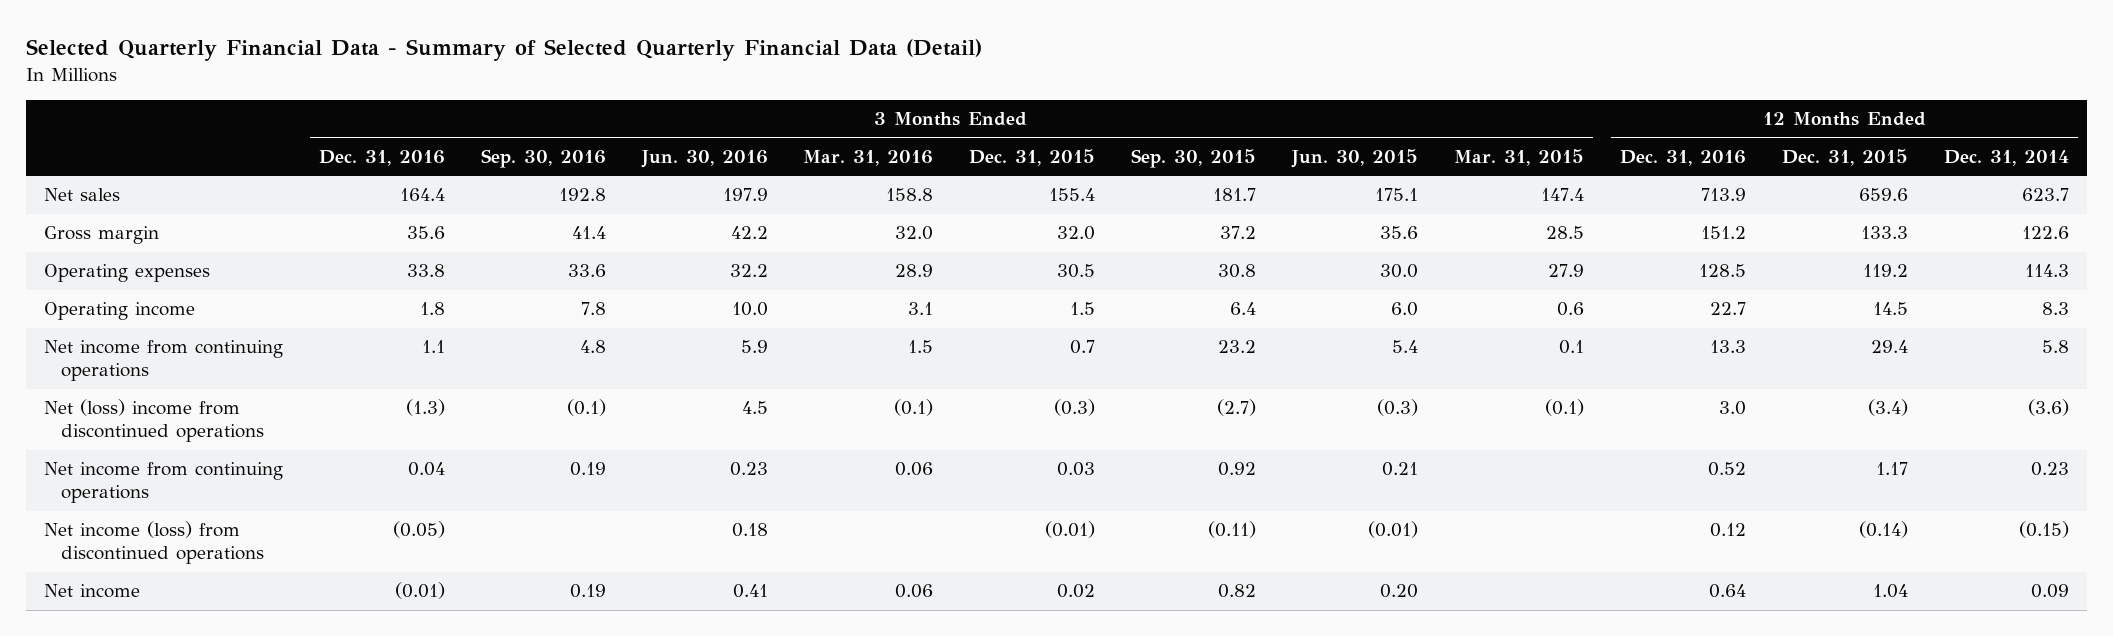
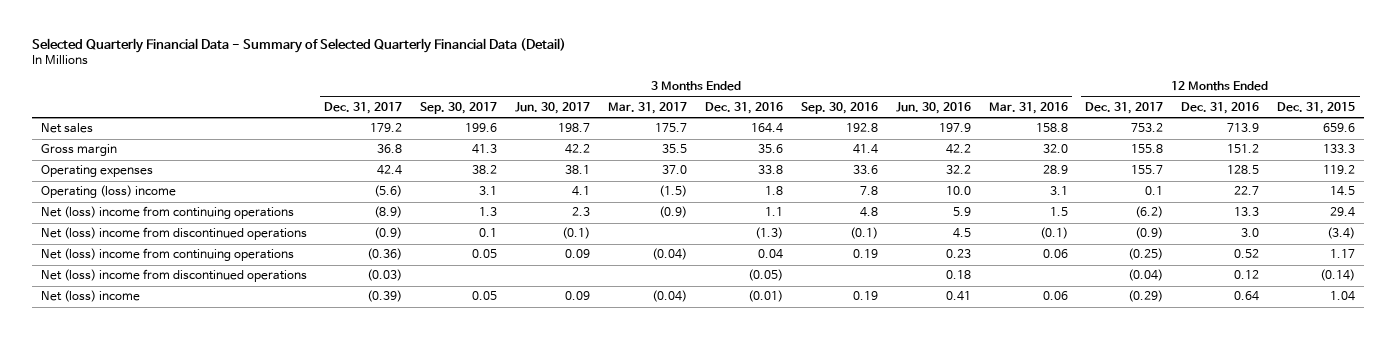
[969,149,1096,167] Dec. 31, 2015 -> none
[1131,149,1257,169] Sep. 30, 2015 -> none
[1291,149,1419,169] Jun. 30, 2015 -> none
[1454,149,1585,167] Mar. 31, 2015 -> none
[1944,150,2070,167] Dec. 31, 2014 -> none
none -> [324,101,403,114] Dec. 31, 2017
none -> [420,101,498,114] Sep. 30, 2017
none -> [515,101,591,114] Jun. 30, 2017
none -> [608,101,688,114] Mar. 31, 2017
none -> [1085,101,1164,114] Dec. 31, 2017
[43,302,195,321] Operating income -> [40,185,176,199] Operating (loss) income
[43,340,283,382] Net income from continuing operations -> [40,206,294,220] Net (loss) income from continuing operations
[43,462,283,504] Net income from continuing operations -> [40,248,294,262] Net (loss) income from continuing operations
[43,521,265,565] Net income (loss) from discontinued operations -> [40,269,307,283] Net (loss) income from discontinued operations
[43,584,140,599] Net income -> [40,290,140,303] Net (loss) income

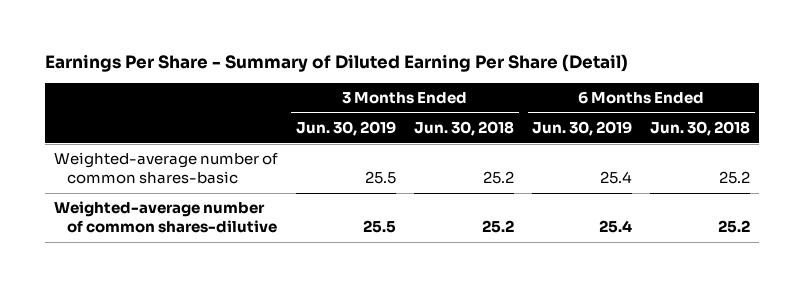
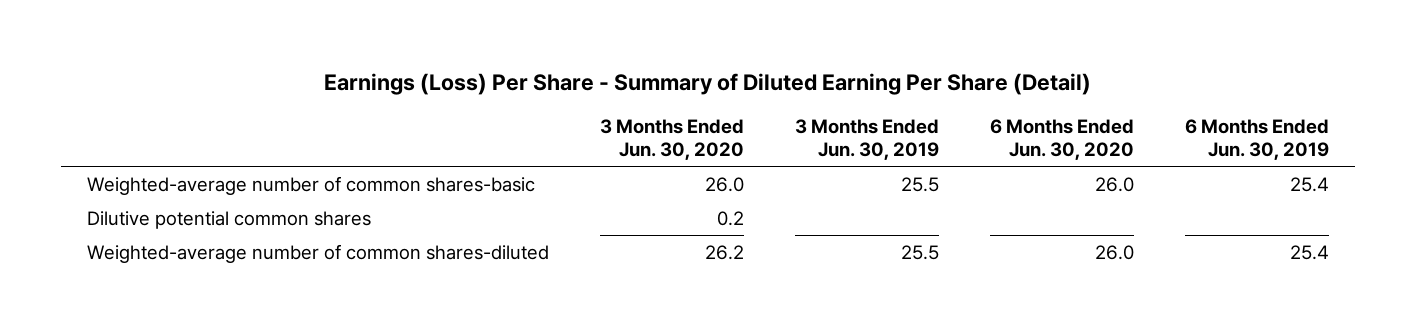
[44,53,628,72] Earnings Per Share - Summary of Diluted Earning Per Share (Detail) -> [324,73,1092,96] Earnings (Loss) Per Share - Summary of Diluted Earning Per Share (Detail)
[414,121,515,137] Jun. 30, 2018 -> none
[650,121,751,137] Jun. 30, 2018 -> none
none -> [599,119,744,160] 3 Months Ended Jun. 30, 2020
none -> [990,119,1135,160] 6 Months Ended Jun. 30, 2020
none -> [86,210,371,229] Dilutive potential common shares
[53,201,277,234] Weighted-average number of common shares-dilutive -> [86,243,549,263] Weighted-average number of common shares-diluted

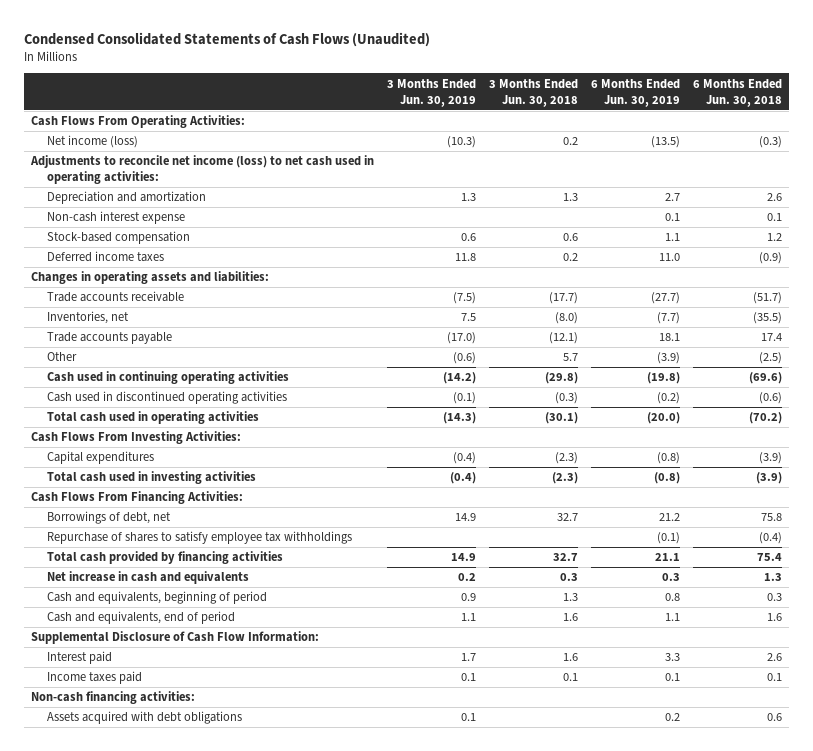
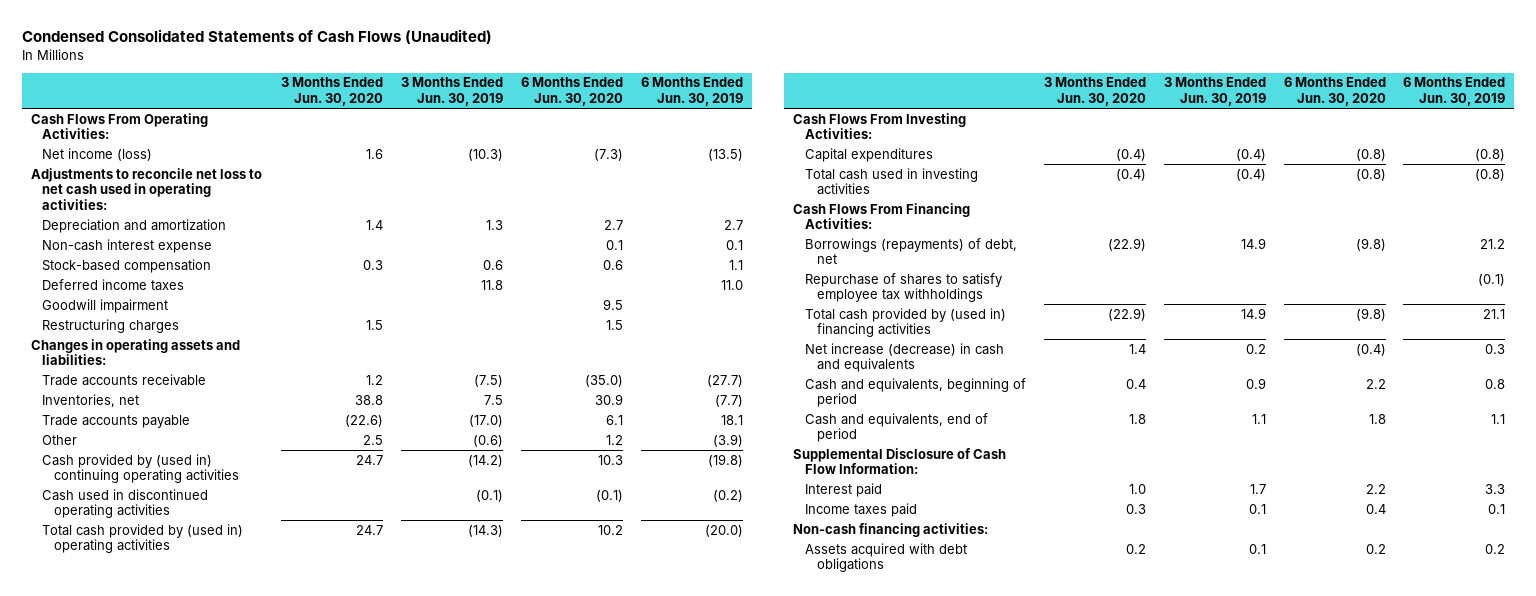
[489,78,579,107] 3 Months Ended Jun. 30, 2018 -> none
[693,78,783,107] 6 Months Ended Jun. 30, 2018 -> none
none -> [281,77,384,107] 3 Months Ended Jun. 30, 2020
none -> [520,77,623,107] 6 Months Ended Jun. 30, 2020
[29,155,374,185] Adjustments to reconcile net income (loss) to net cash used in operating activities: -> [30,167,262,210] Adjustments to reconcile net loss to net cash used in operating activities:
none -> [42,298,169,313] Goodwill impairment
none -> [42,318,180,333] Restructuring charges
[47,371,290,385] Cash used in continuing operating activities -> [42,453,239,484] Cash provided by (used in) continuing operating activities
[47,411,260,425] Total cash used in operating activities -> [42,523,244,554] Total cash provided by (used in) operating activities
[47,511,172,525] Borrowings of debt, net -> [804,237,1017,265] Borrowings (repayments) of debt, net
[47,551,284,565] Total cash provided by financing activities -> [804,307,1006,338] Total cash provided by (used in) financing activities
[47,571,250,585] Net increase in cash and equivalents -> [804,342,1004,373] Net increase (decrease) in cash and equivalents

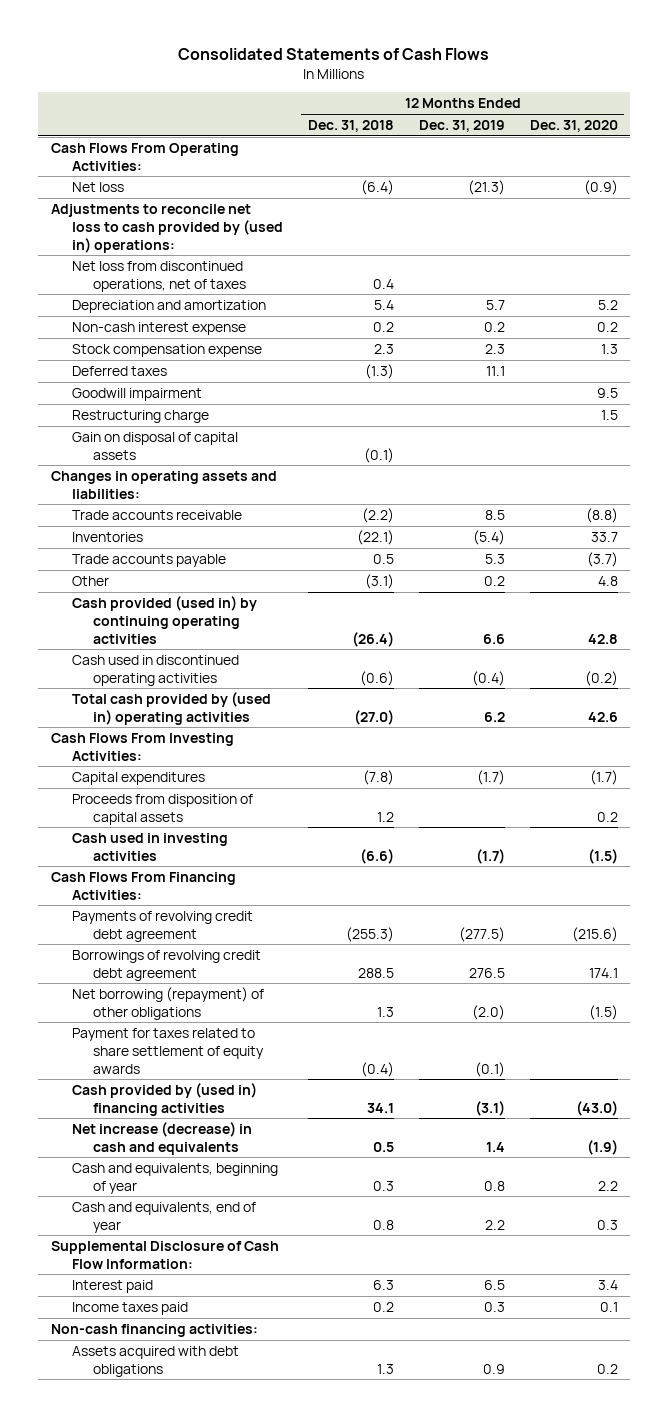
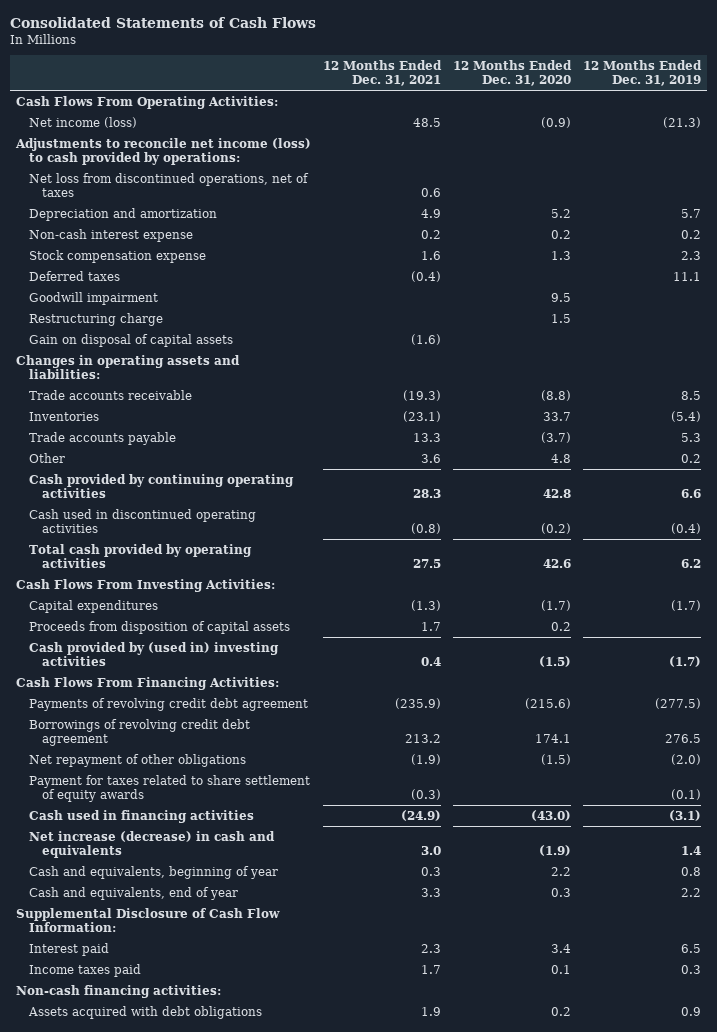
[307,119,394,132] Dec. 31, 2018 -> none
none -> [322,60,442,87] 12 Months Ended Dec. 31, 2021
[71,181,124,192] Net loss -> [28,116,137,128] Net income (loss)
[50,203,283,253] Adjustments to reconcile net loss to cash provided by (used in) operations: -> [14,137,311,165] Adjustments to reconcile net income (loss) to cash provided by operations:
[71,595,257,644] Cash provided (used in) by continuing operating activities -> [28,473,294,498] Cash provided by continuing operating activities
[71,691,271,725] Total cash provided by (used in) operating activities -> [28,543,252,568] Total cash provided by operating activities
[71,832,228,861] Cash used in investing activities -> [28,641,279,666] Cash provided by (used in) investing activities
[71,986,264,1020] Net borrowing (repayment) of other obligations -> [28,753,246,767] Net repayment of other obligations
[71,1082,257,1116] Cash provided by (used in) financing activities -> [28,809,254,823] Cash used in financing activities

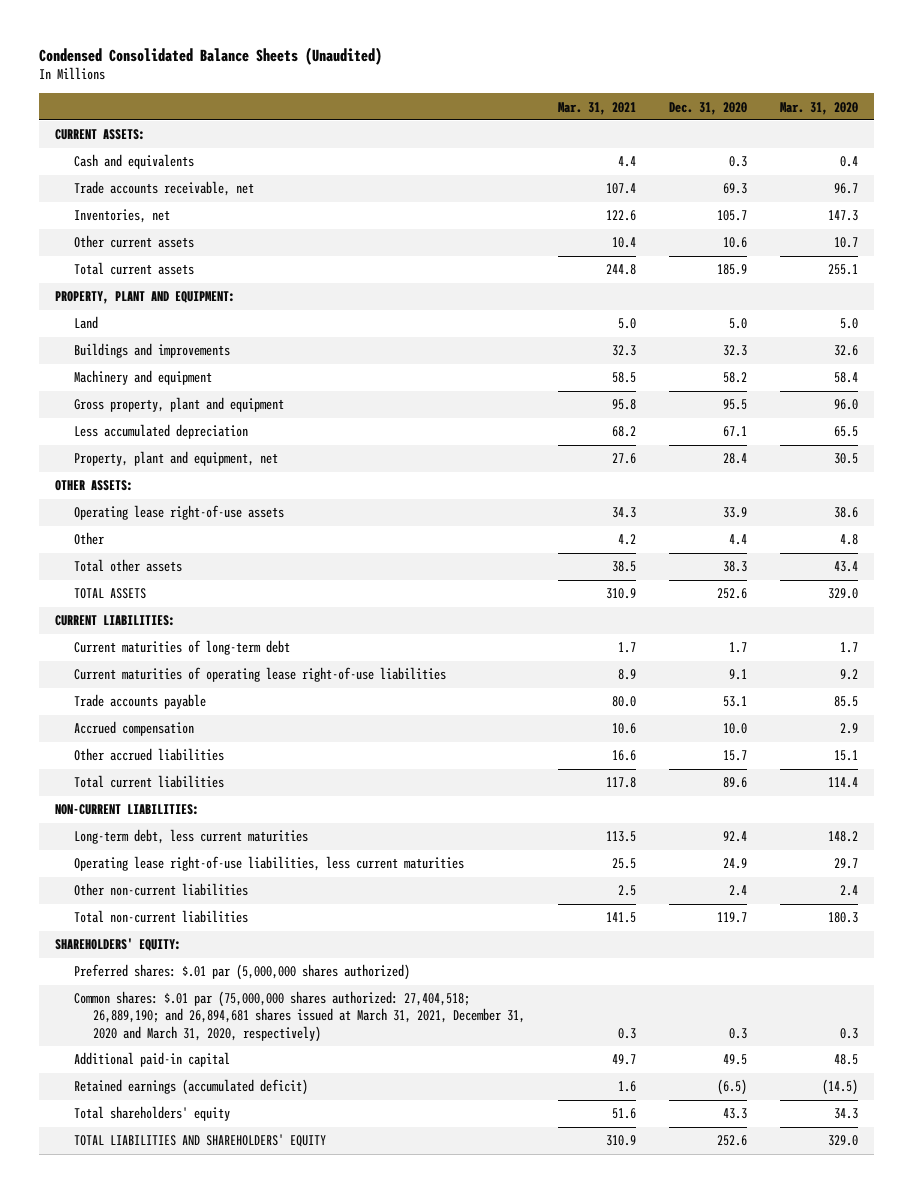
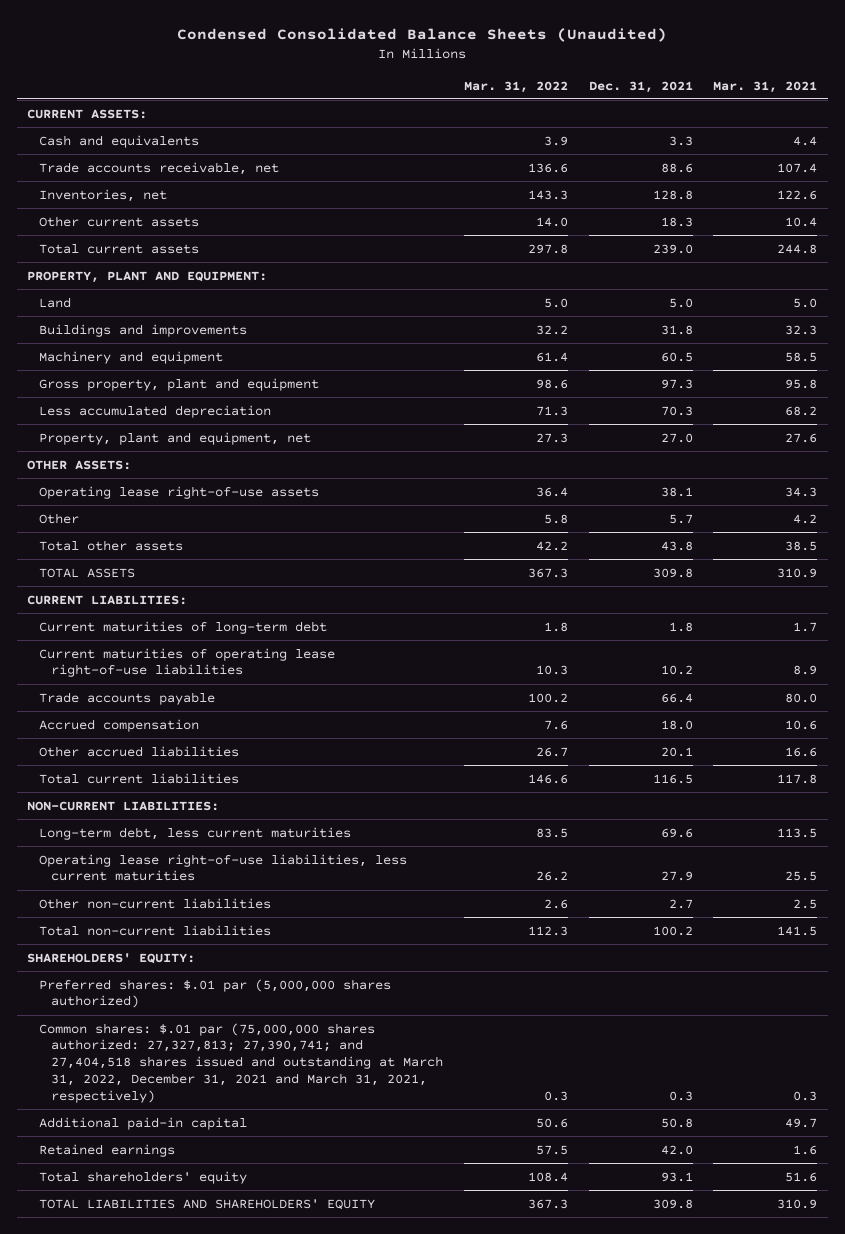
[669,101,748,115] Dec. 31, 2020 -> none
[780,101,859,115] Mar. 31, 2020 -> none
none -> [463,80,568,93] Mar. 31, 2022
none -> [588,80,693,93] Dec. 31, 2021
[74,991,526,1042] Common shares: $.01 par (75,000,000 shares authorized: 27,404,518; 26,889,190; and 26,894,681 shares issued at March 31, 2021, December 31, 2020 and March 31, 2020, respectively) -> [39,1022,444,1103] Common shares: $.01 par (75,000,000 shares authorized: 27,327,813; 27,390,741; and 27,404,518 shares issued and outstanding at March 31, 2022, December 31, 2021 and March 31, 2021, respectively)
[74,1079,309,1096] Retained earnings (accumulated deficit) -> [39,1143,176,1157] Retained earnings

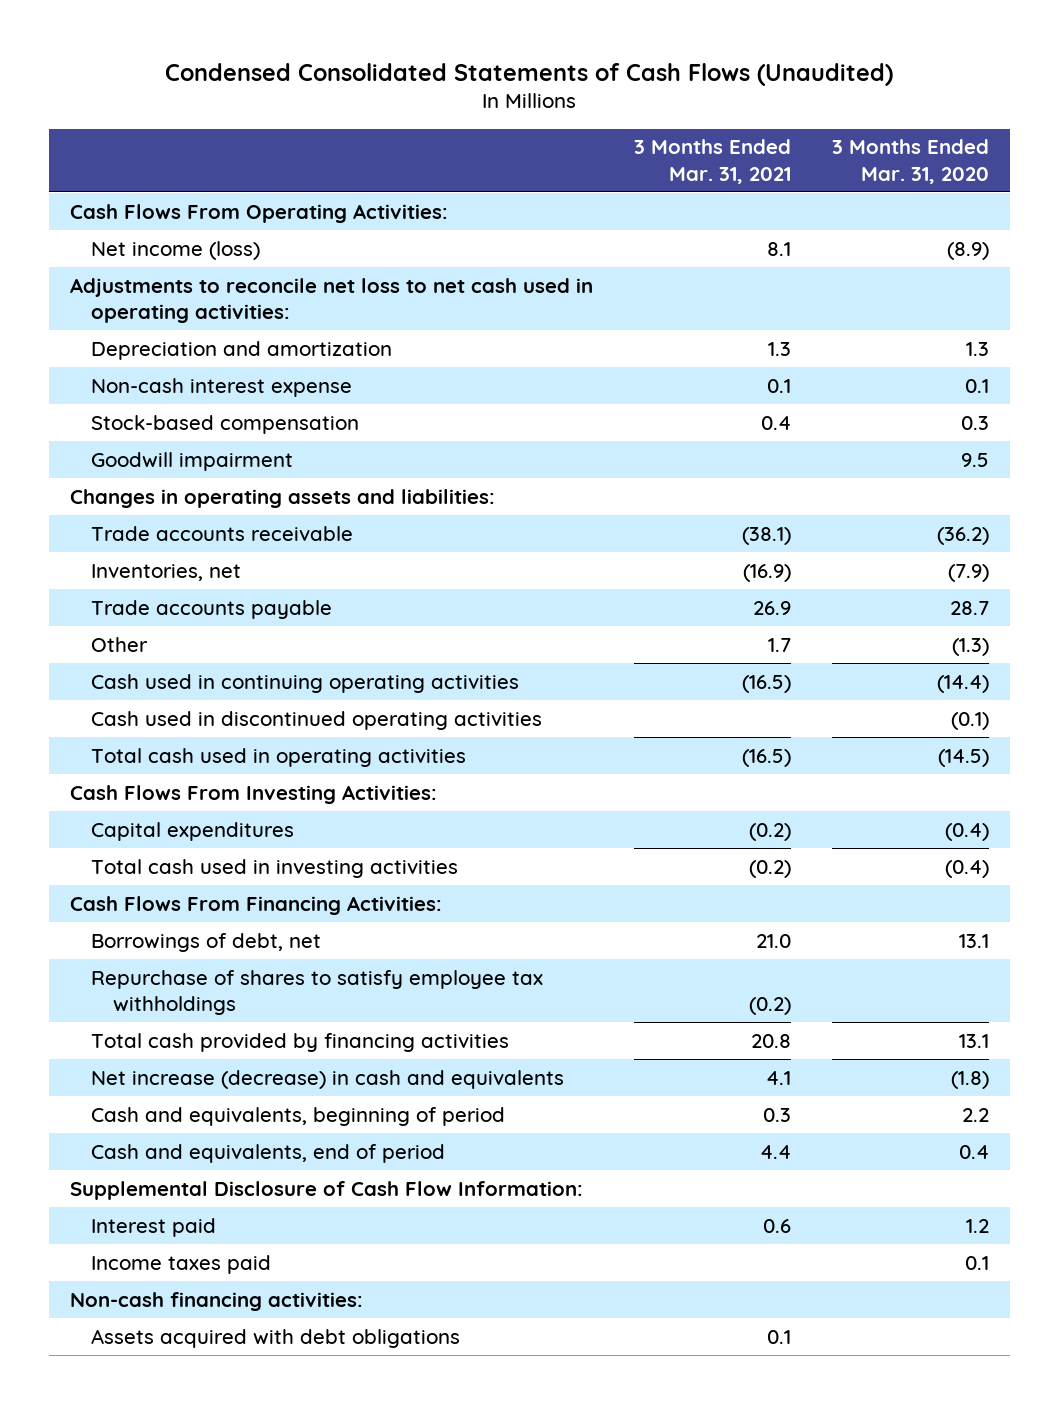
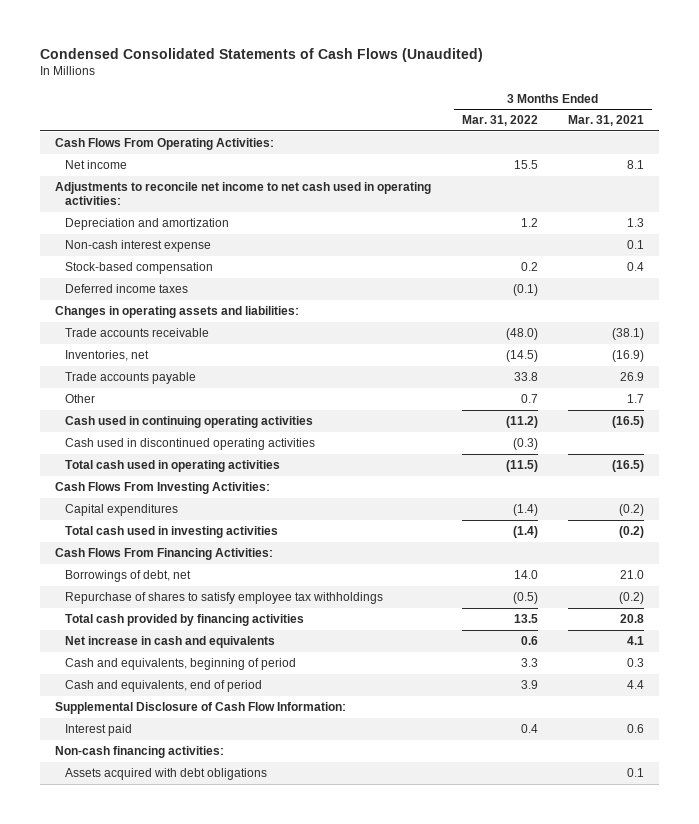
[832,139,990,184] 3 Months Ended Mar. 31, 2020 -> none
none -> [461,115,538,127] Mar. 31, 2022
[91,240,261,260] Net income (loss) -> [65,160,128,170] Net income
[69,277,593,324] Adjustments to reconcile net loss to net cash used in operating activities: -> [55,182,432,206] Adjustments to reconcile net income to net cash used in operating activities:
[91,451,294,471] Goodwill impairment -> none
none -> [65,284,189,294] Deferred income taxes
[91,1069,565,1089] Net increase (decrease) in cash and equivalents -> [65,636,276,649] Net increase in cash and equivalents
[91,1254,272,1274] Income taxes paid -> none

